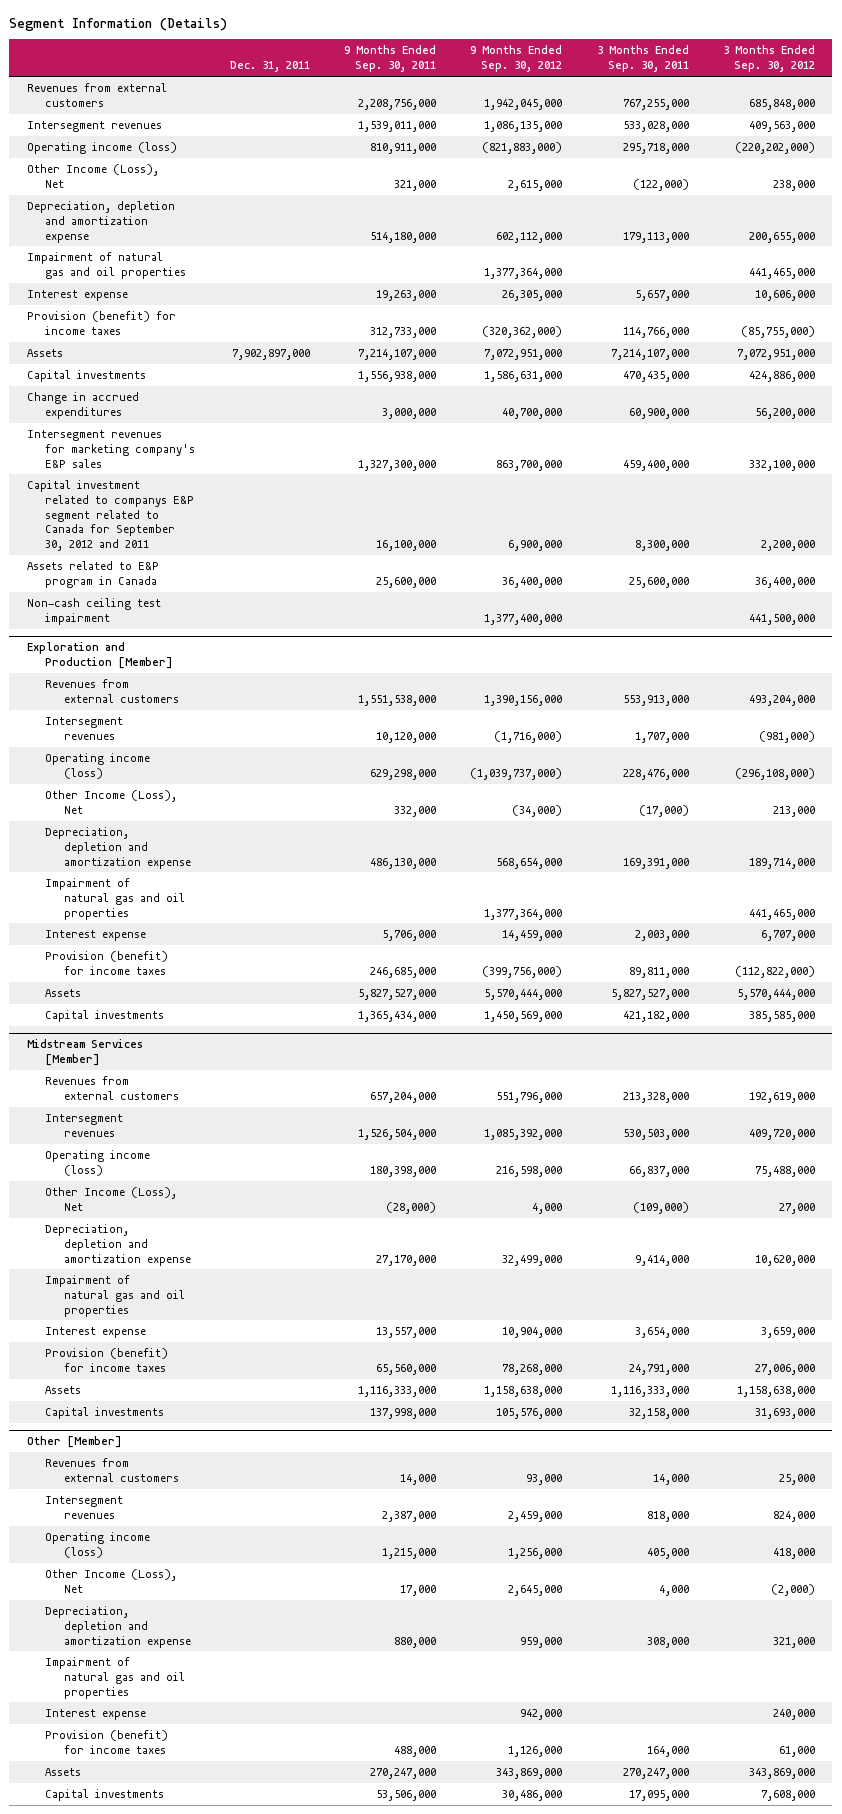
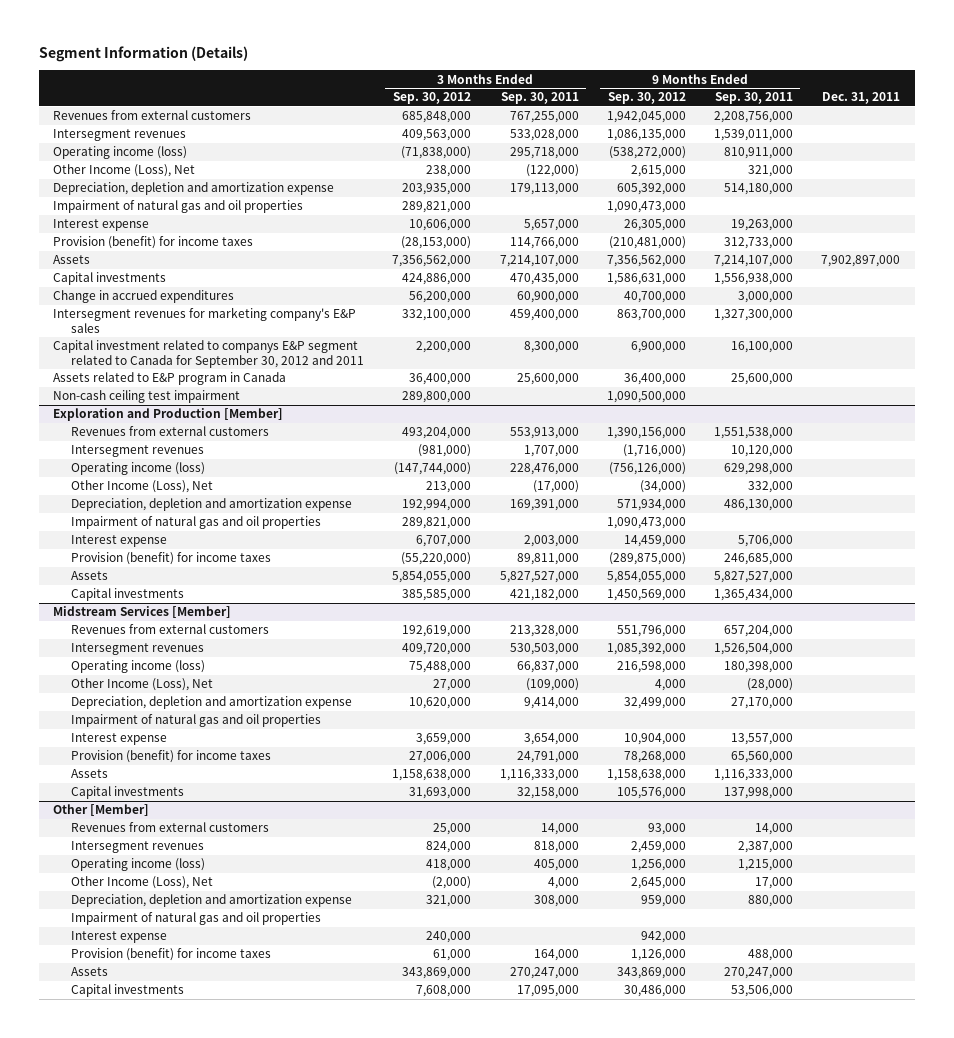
[482,141,563,154] (821,883,000) -> [608,146,686,160] (538,272,000)
[735,141,816,154] (220,202,000) -> [401,146,472,160] (71,838,000)
[496,231,563,243] 602,112,000 -> [616,183,686,196] 605,392,000
[749,231,816,243] 200,655,000 -> [402,183,472,196] 203,935,000
[484,267,563,279] 1,377,364,000 -> [606,201,686,214] 1,090,473,000
[749,267,816,279] 441,465,000 -> [402,201,472,214] 289,821,000
[482,325,563,338] (320,362,000) -> [608,236,686,250] (210,481,000)
[741,325,816,338] (85,755,000) -> [401,236,472,250] (28,153,000)
[484,348,563,360] 7,072,951,000 -> [606,255,686,268] 7,356,562,000
[737,348,816,360] 7,072,951,000 -> [392,255,472,268] 7,356,562,000
[484,613,563,625] 1,377,400,000 -> [606,391,686,404] 1,090,500,000
[749,613,816,625] 441,500,000 -> [402,391,472,404] 289,800,000
[470,767,563,780] (1,039,737,000) -> [608,462,686,476] (756,126,000)
[735,767,816,780] (296,108,000) -> [394,462,472,476] (147,744,000)
[496,857,563,869] 568,654,000 -> [616,499,686,512] 571,934,000
[749,857,816,869] 189,714,000 -> [402,499,472,512] 192,994,000
[484,908,563,920] 1,377,364,000 -> [606,517,686,530] 1,090,473,000
[749,908,816,920] 441,465,000 -> [402,517,472,530] 289,821,000
[482,965,563,978] (399,756,000) -> [608,552,686,566] (289,875,000)
[735,965,816,978] (112,822,000) -> [401,552,472,566] (55,220,000)
[484,988,563,1000] 5,570,444,000 -> [606,571,686,584] 5,854,055,000
[737,988,816,1000] 5,570,444,000 -> [392,571,472,584] 5,854,055,000

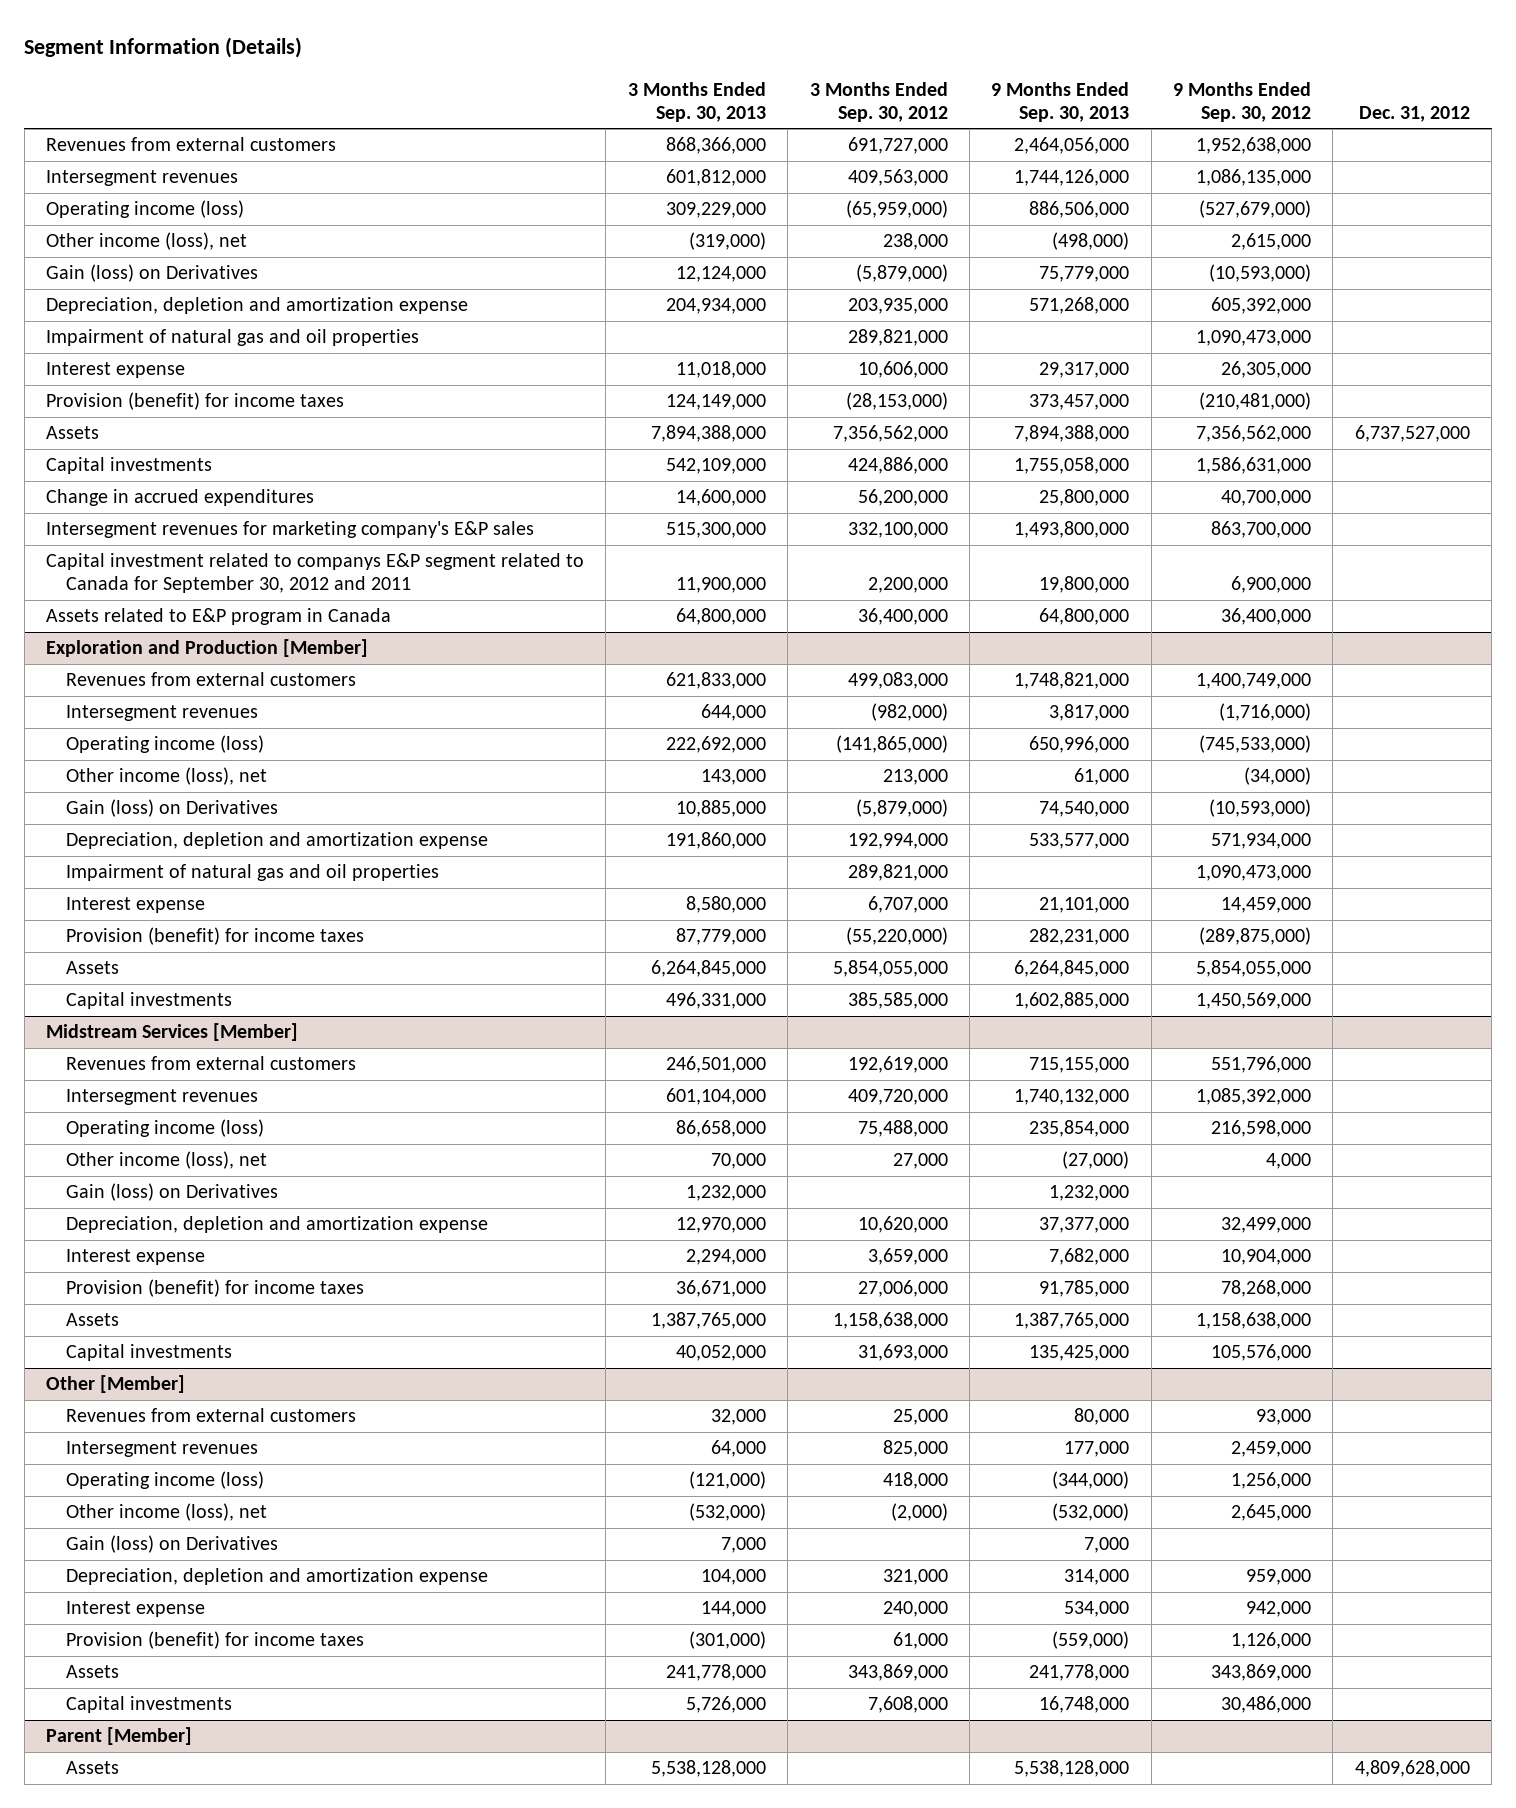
[500,92,579,105] Sep. 30, 2011 -> none
[715,92,794,105] Sep. 30, 2011 -> none
[822,92,901,105] Dec. 31, 2011 -> none
none -> [627,81,766,122] 3 Months Ended Sep. 30, 2013
none -> [991,81,1130,122] 9 Months Ended Sep. 30, 2013
none -> [1358,105,1470,122] Dec. 31, 2012
[402,111,472,124] 685,848,000 -> [847,137,948,155] 691,727,000
[606,111,686,124] 1,942,045,000 -> [1196,137,1312,155] 1,952,638,000
[401,146,472,160] (71,838,000) -> [845,200,948,219] (65,959,000)
[608,146,686,160] (538,272,000) -> [1199,200,1312,219] (527,679,000)
[53,164,196,178] Other Income (Loss), Net -> [46,232,248,251] Other income (loss), net
none -> [46,264,259,283] Gain (loss) on Derivatives
[53,390,241,404] Non-cash ceiling test impairment -> none
[402,427,472,440] 493,204,000 -> [847,672,948,690] 499,083,000
[606,427,686,440] 1,390,156,000 -> [1196,673,1312,690] 1,400,749,000
[418,444,472,458] (981,000) -> [870,703,948,722] (982,000)
[394,462,472,476] (147,744,000) -> [835,735,948,754] (141,865,000)
[608,462,686,476] (756,126,000) -> [1199,735,1312,754] (745,533,000)
[70,480,213,494] Other Income (Loss), Net -> [65,767,267,786] Other income (loss), net
none -> [65,799,278,818] Gain (loss) on Derivatives
[70,678,213,692] Other Income (Loss), Net -> [65,1151,267,1170] Other income (loss), net
none -> [65,1183,278,1202] Gain (loss) on Derivatives
[70,714,321,728] Impairment of natural gas and oil properties -> none
[426,841,472,854] 824,000 -> [882,1440,948,1458] 825,000
[70,876,213,890] Other Income (Loss), Net -> [65,1503,267,1522] Other income (loss), net
none -> [65,1535,278,1554] Gain (loss) on Derivatives
[70,912,321,926] Impairment of natural gas and oil properties -> none
none -> [46,1727,193,1746] Parent [Member]
none -> [65,1761,119,1775] Assets

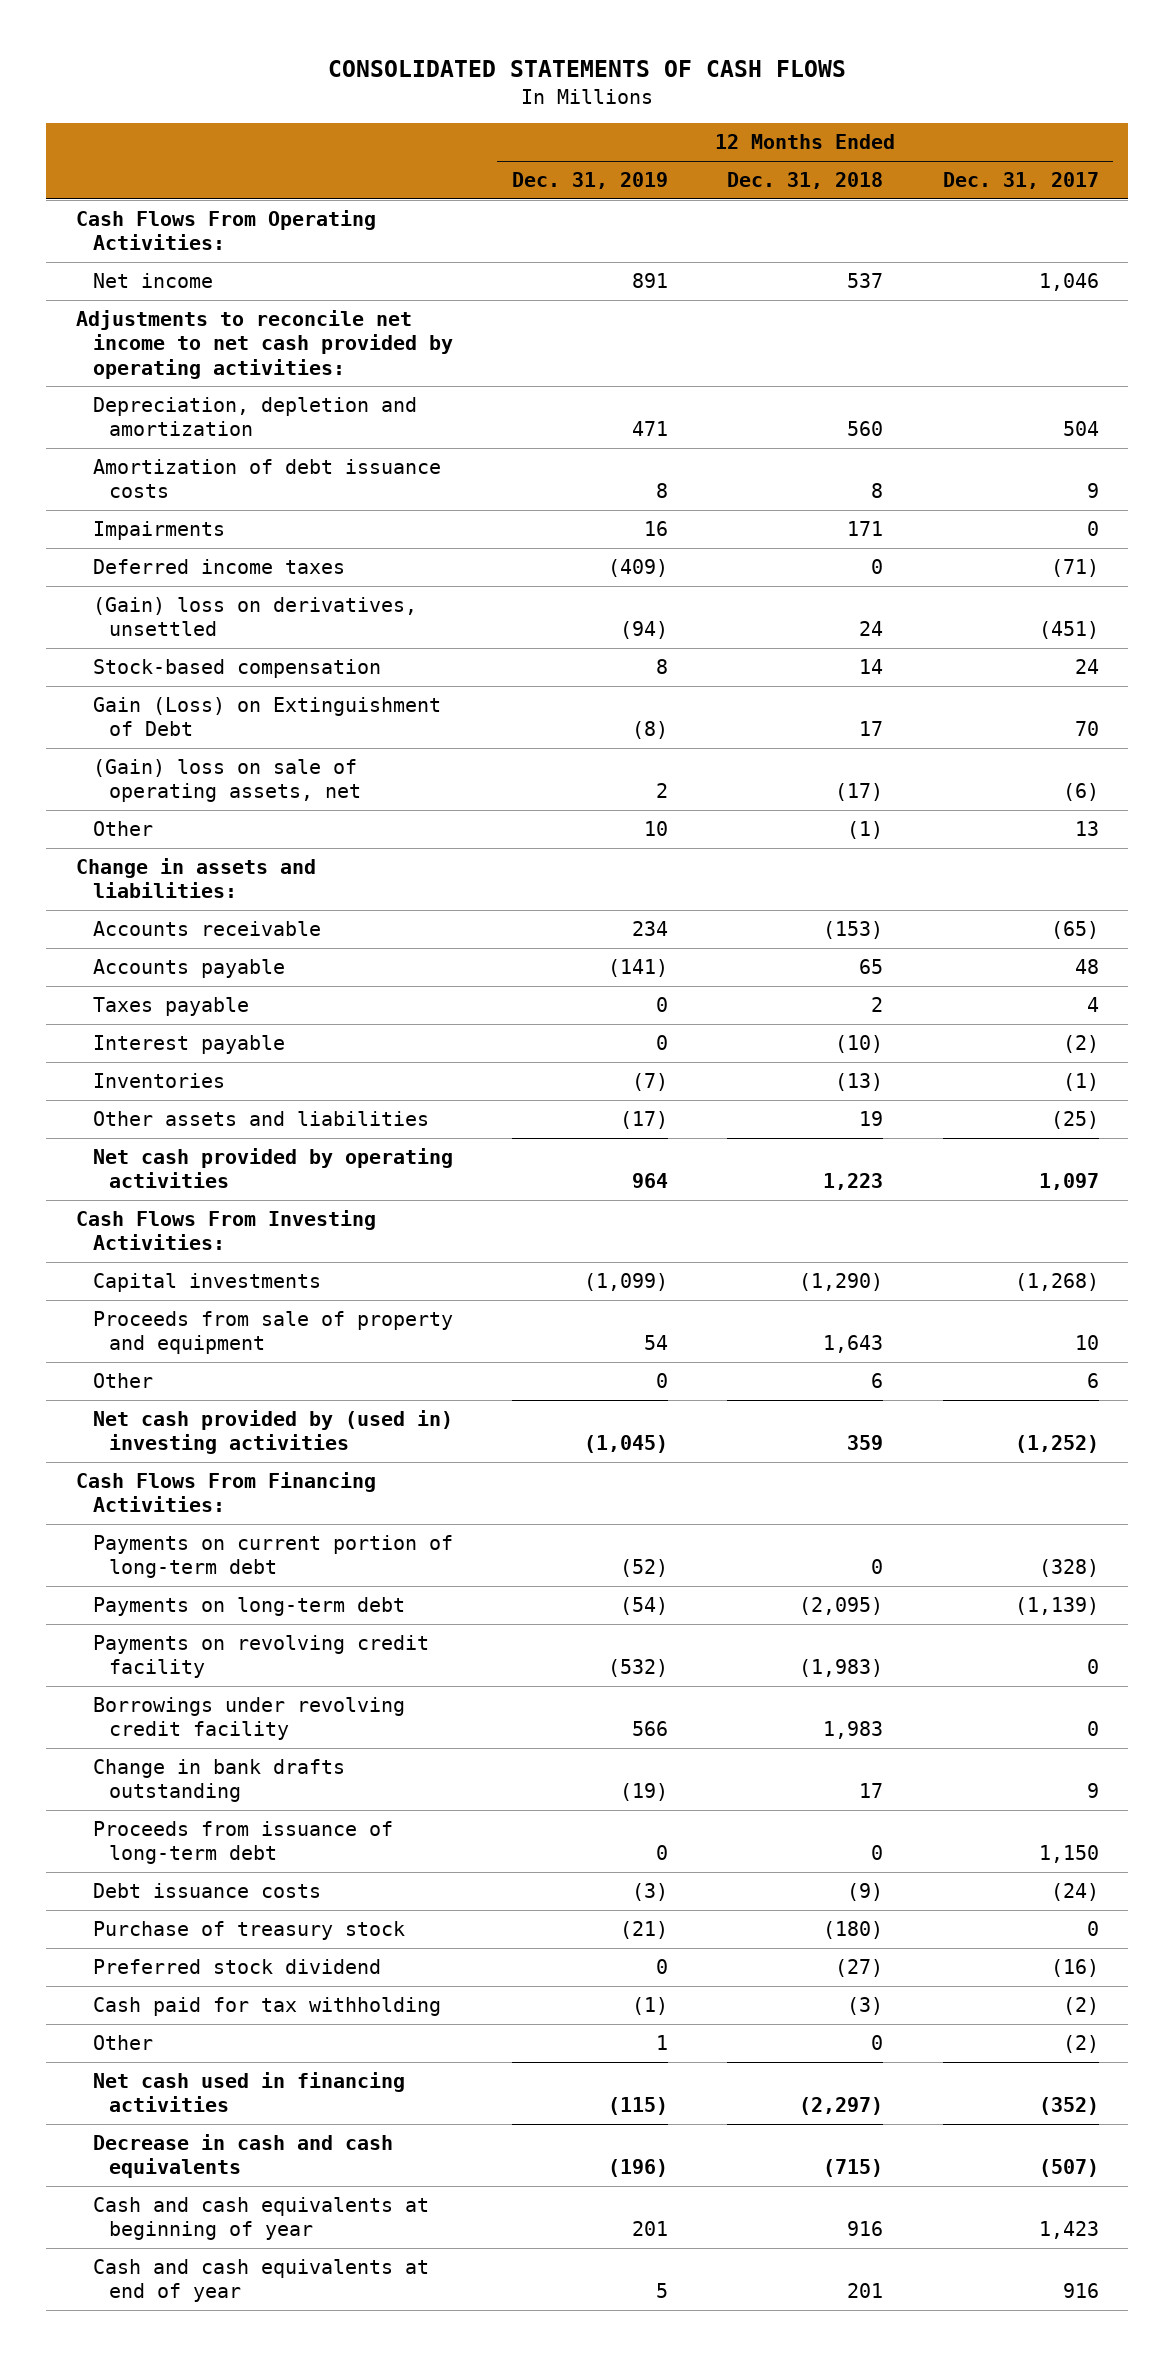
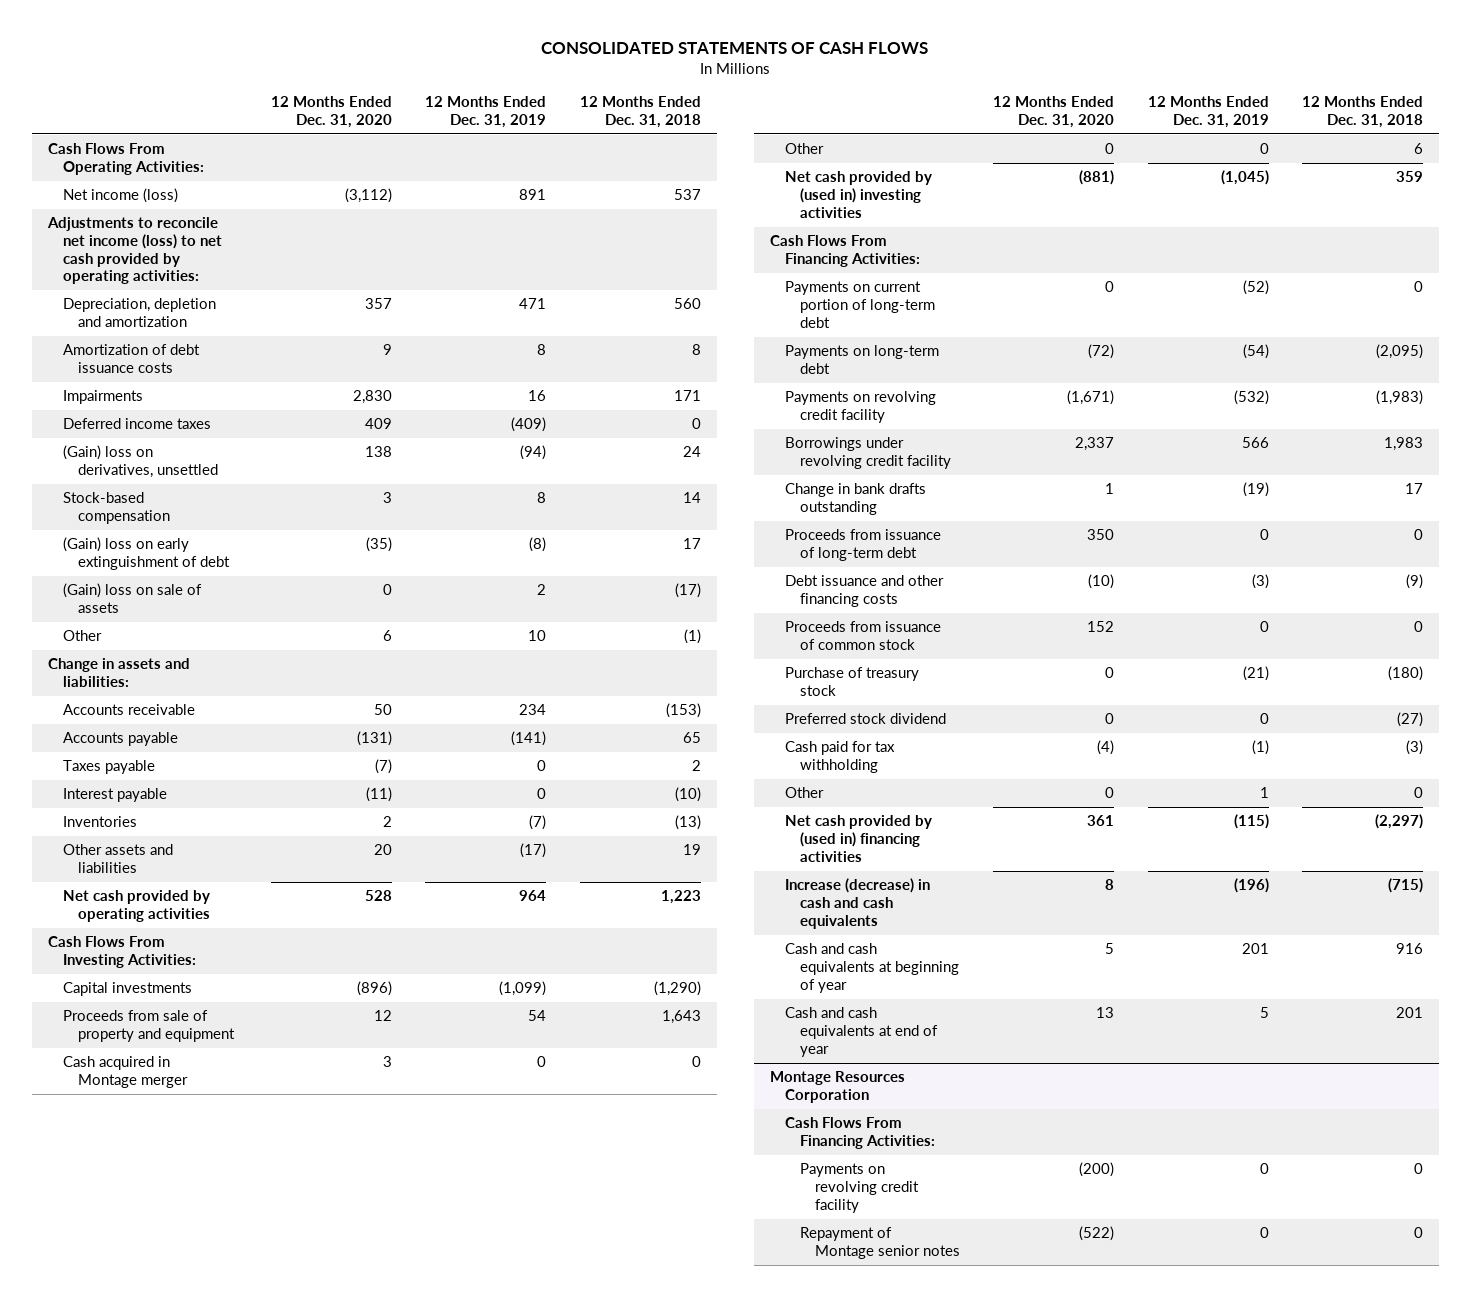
[942,171,1099,189] Dec. 31, 2017 -> none
none -> [271,96,393,129] 12 Months Ended Dec. 31, 2020
[92,272,213,288] Net income -> [63,188,179,204] Net income (loss)
[75,309,453,379] Adjustments to reconcile net income to net cash provided by operating activities: -> [47,217,223,285] Adjustments to reconcile net income (loss) to net cash provided by operating activities:
[92,696,441,737] Gain (Loss) on Extinguishment of Debt -> [63,537,231,571] (Gain) loss on early extinguishment of debt
[92,758,362,803] (Gain) loss on sale of operating assets, net -> [63,583,203,614] (Gain) loss on sale of assets
none -> [63,1056,189,1089] Cash acquired in Montage merger
[92,1882,321,1898] Debt issuance costs -> [785,575,945,608] Debt issuance and other financing costs
none -> [785,621,942,651] Proceeds from issuance of common stock
[92,2071,405,2113] Net cash used in financing activities -> [785,815,933,862] Net cash provided by (used in) financing activities
[92,2133,393,2179] Decrease in cash and cash equivalents -> [785,878,931,929] Increase (decrease) in cash and cash equivalents
none -> [770,1071,906,1104] Montage Resources Corporation
none -> [785,1117,936,1150] Cash Flows From Financing Activities:
none -> [800,1163,920,1213] Payments on revolving credit facility
none -> [800,1227,961,1260] Repayment of Montage senior notes

